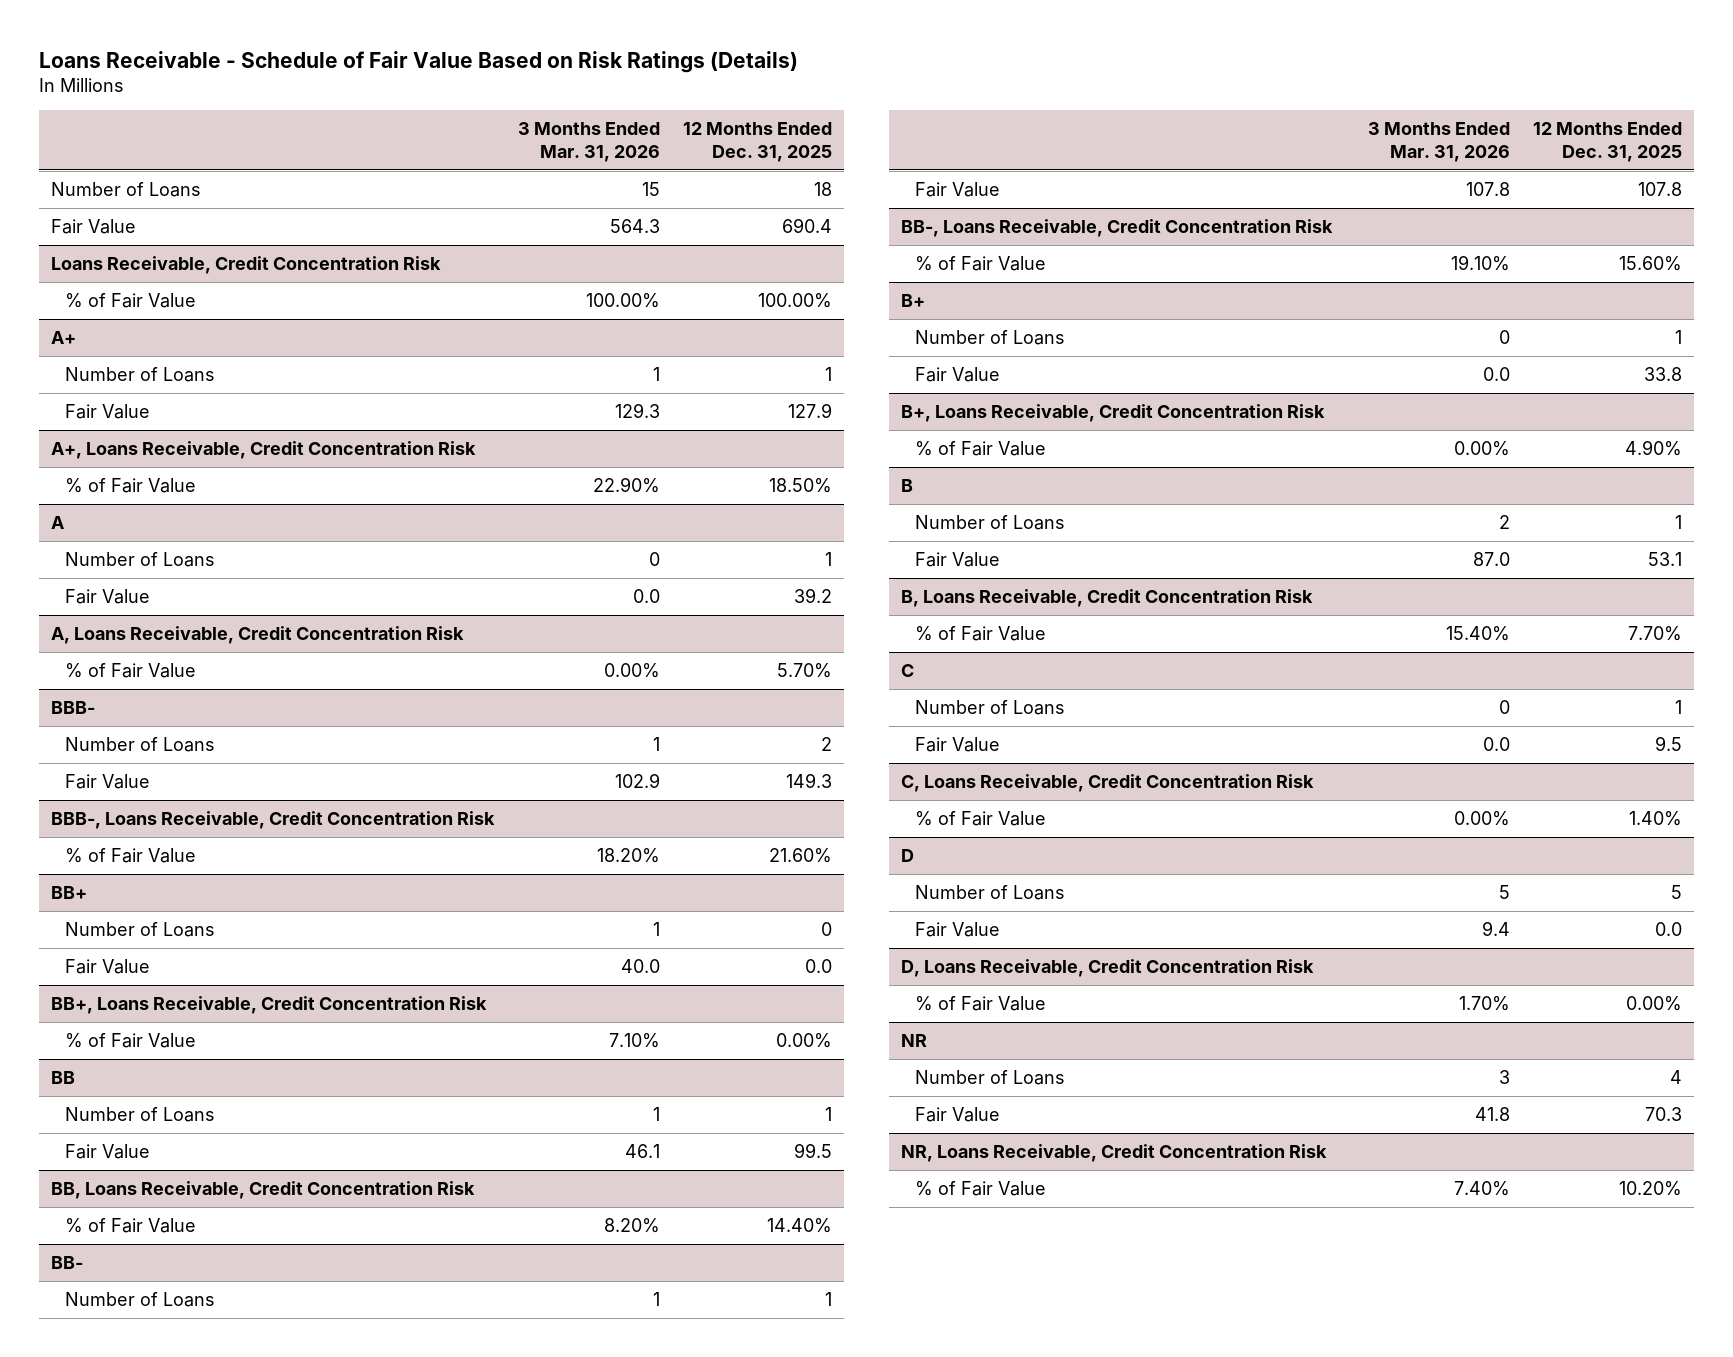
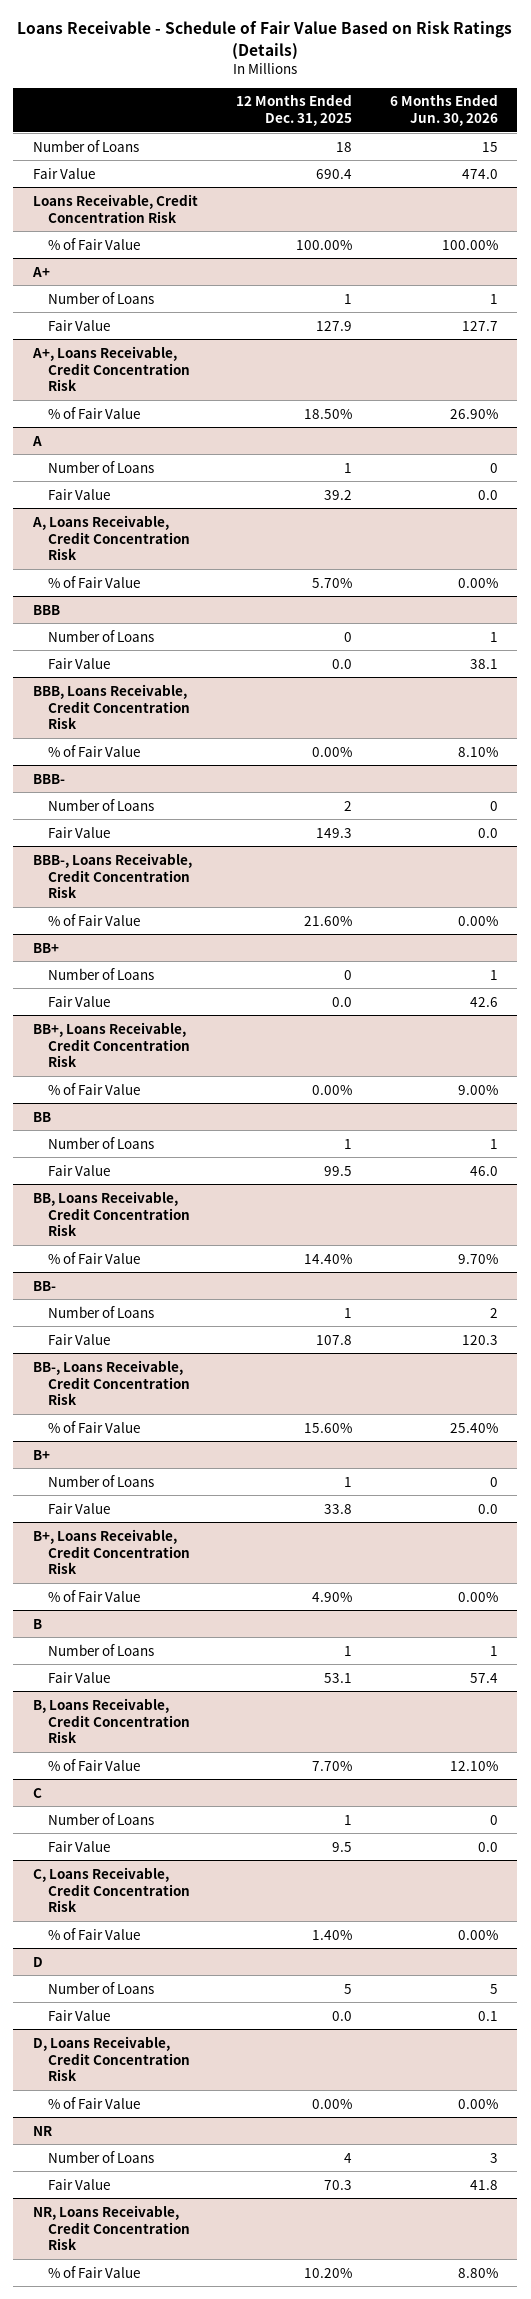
[517,122,660,163] 3 Months Ended Mar. 31, 2026 -> none
none -> [390,94,499,127] 6 Months Ended Jun. 30, 2026
none -> [32,604,60,615] BBB
none -> [48,629,155,642] Number of Loans
none -> [48,657,111,669] Fair Value
none -> [32,683,191,730] BBB, Loans Receivable, Credit Concentration Risk
none -> [48,744,141,757] % of Fair Value

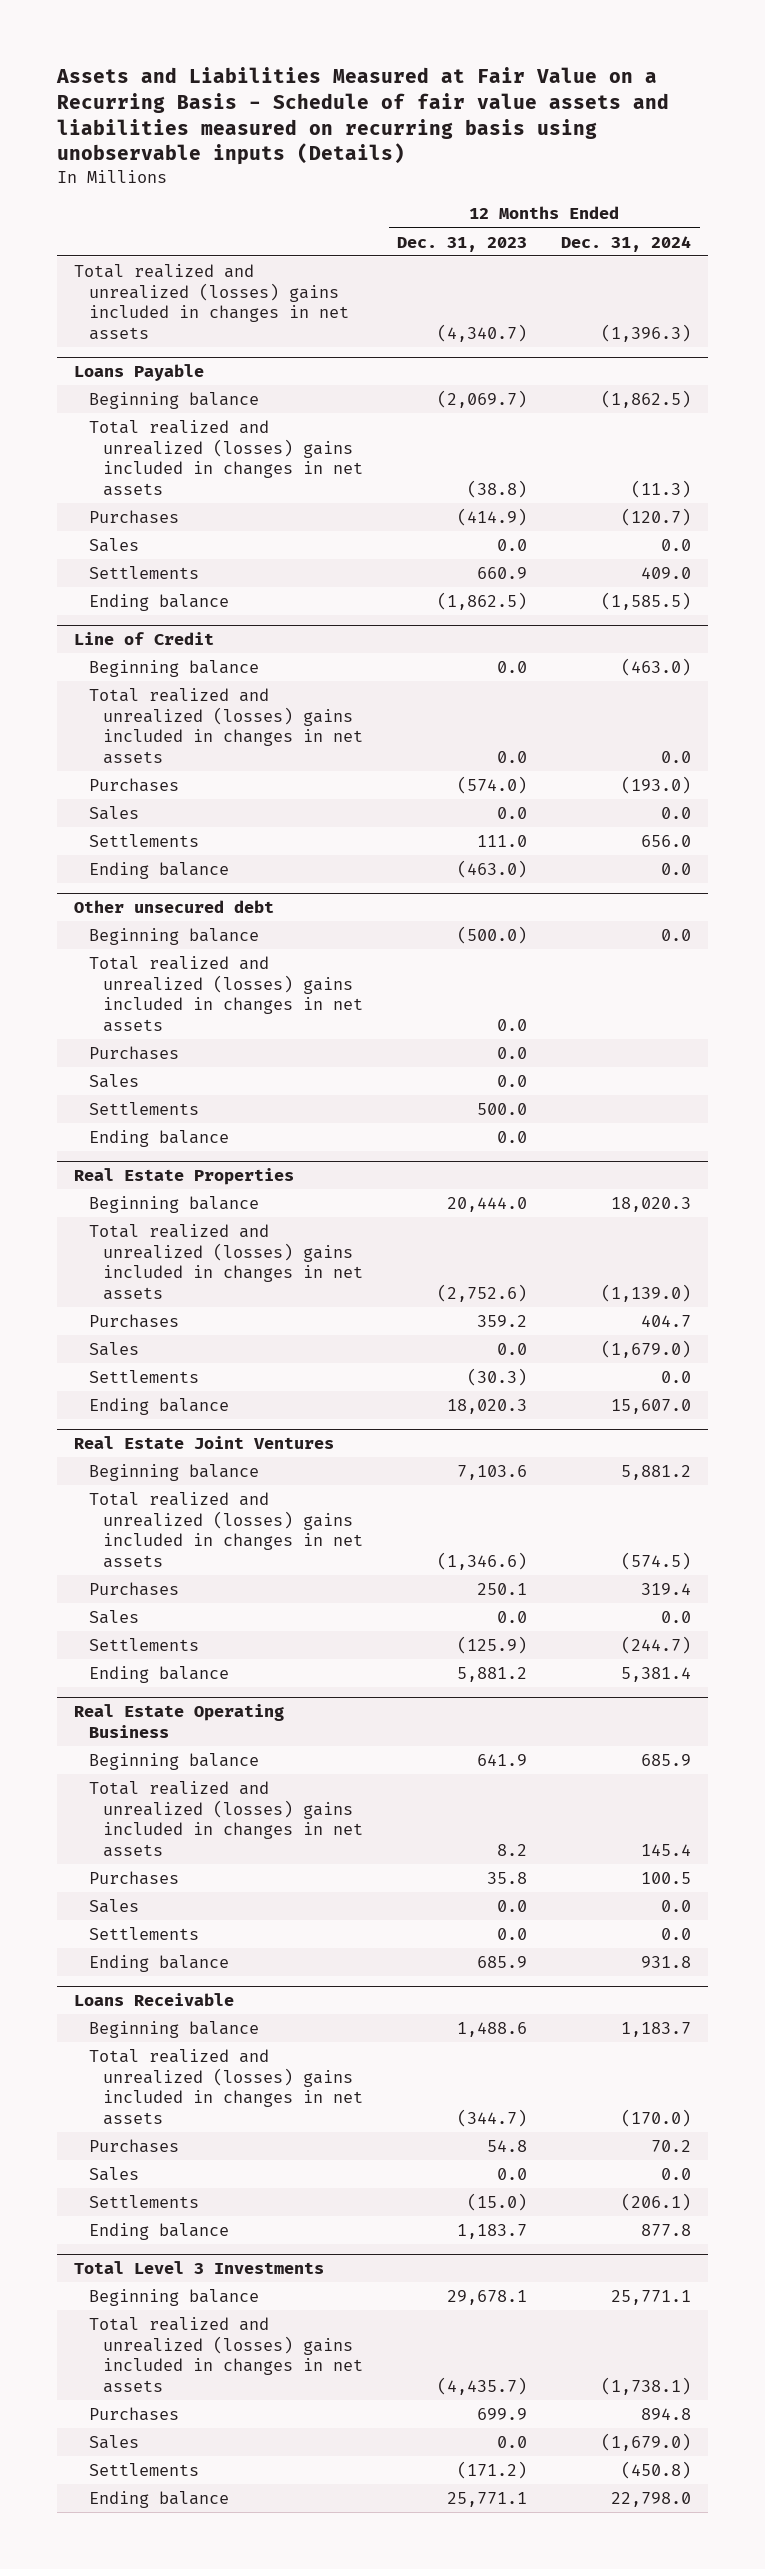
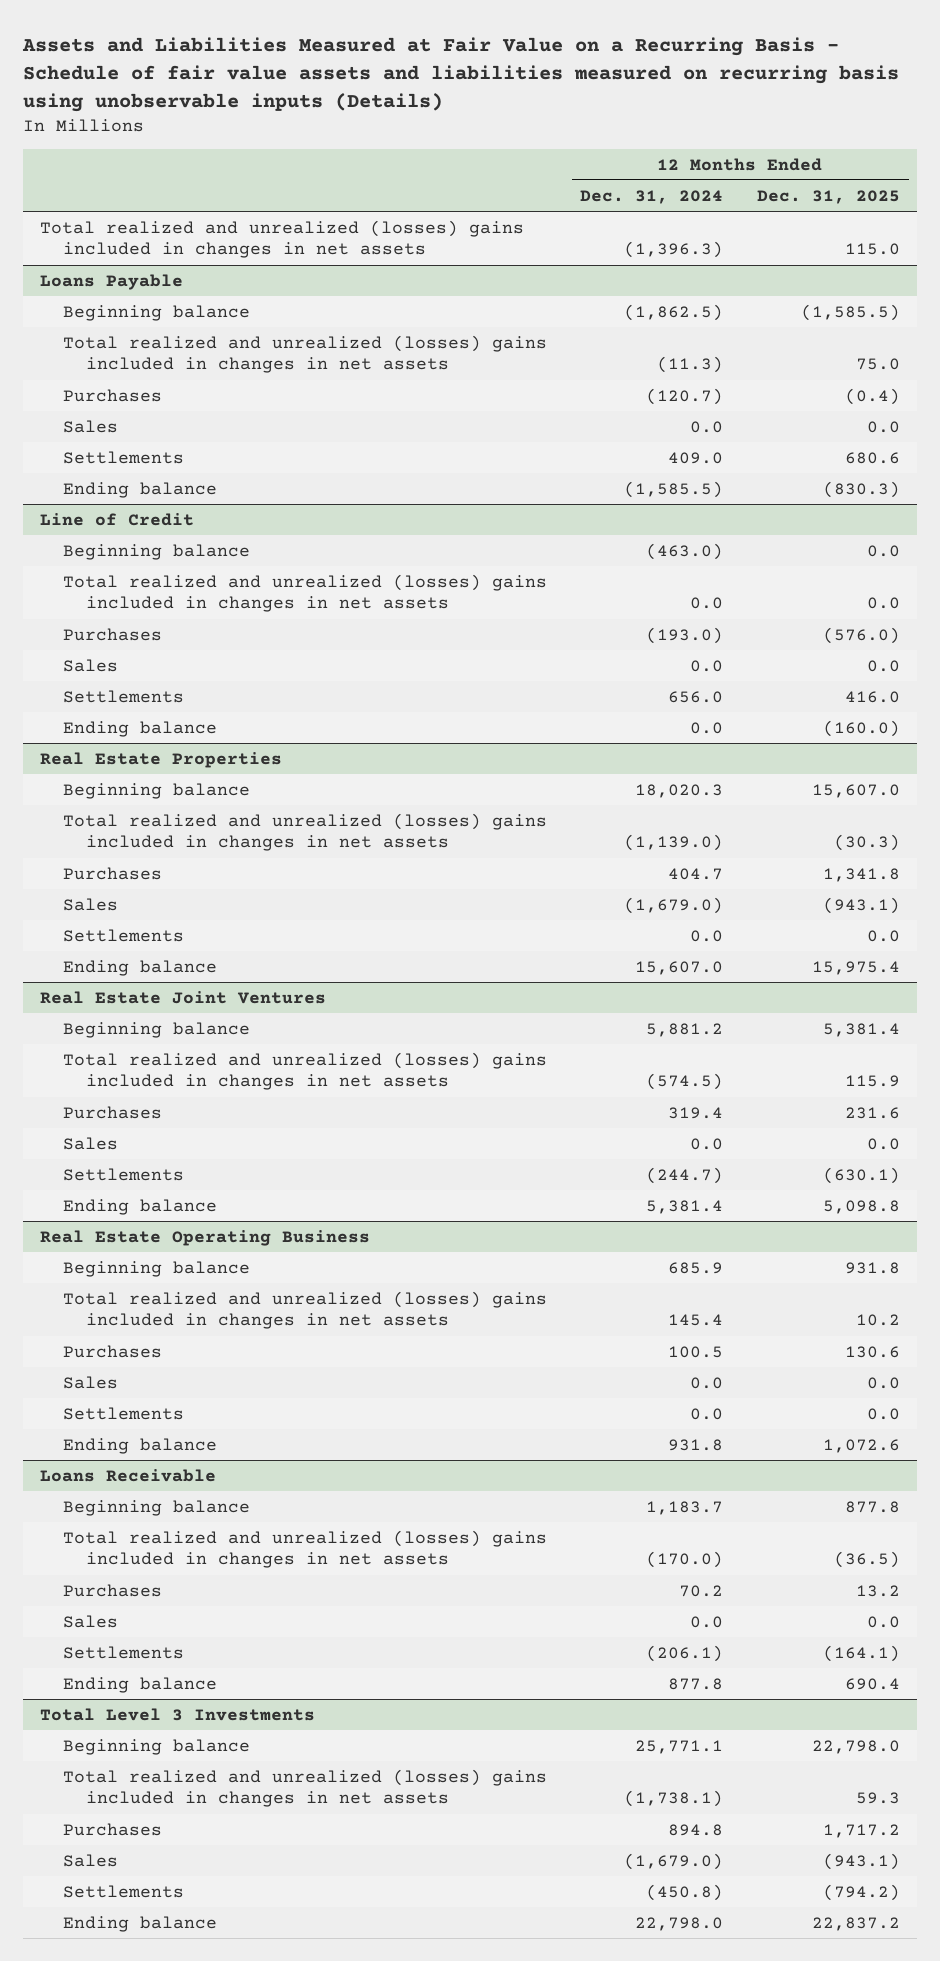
[397,236,528,252] Dec. 31, 2023 -> none
none -> [757,189,901,204] Dec. 31, 2025
[73,900,274,914] Other unsecured debt -> none
[88,927,259,945] Beginning balance -> none
[88,955,364,1032] Total realized and unrealized (losses) gains included in changes in net assets -> none
[88,1045,179,1060] Purchases -> none
[88,1073,139,1088] Sales -> none
[88,1101,199,1115] Settlements -> none
[88,1129,229,1147] Ending balance -> none

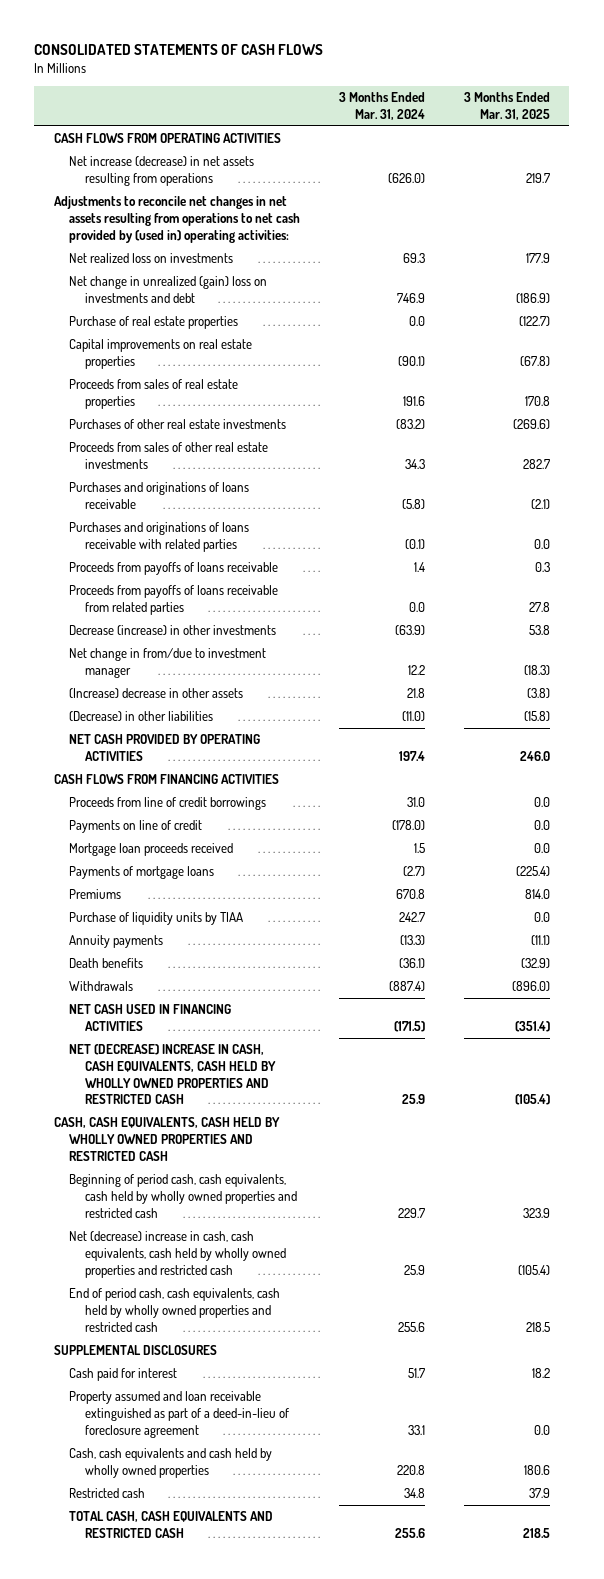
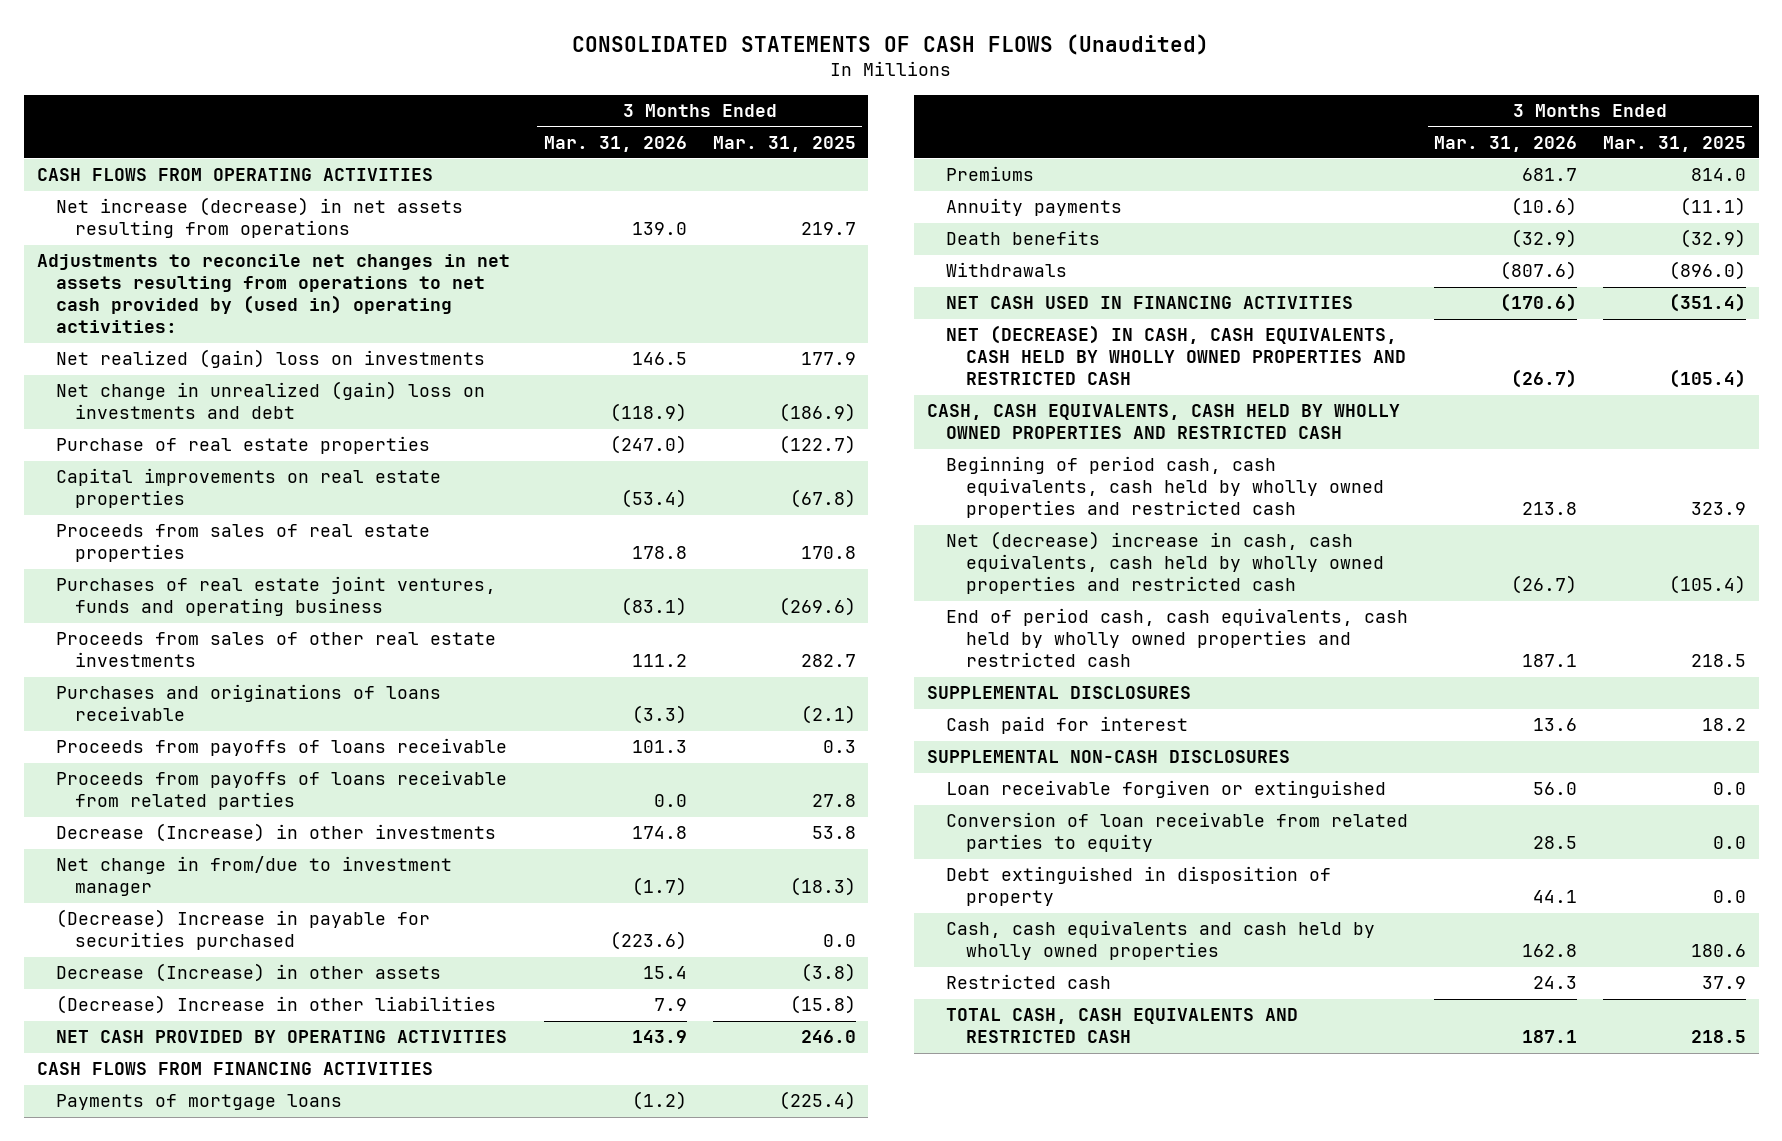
[34,43,324,55] CONSOLIDATED STATEMENTS OF CASH FLOWS -> [572,33,1210,55] CONSOLIDATED STATEMENTS OF CASH FLOWS (Unaudited)
[339,92,426,120] 3 Months Ended Mar. 31, 2024 -> none
none -> [543,135,687,152] Mar. 31, 2026
[69,253,234,264] Net realized loss on investments -> [55,349,485,369] Net realized (gain) loss on investments
[69,419,287,430] Purchases of other real estate investments -> [55,576,496,617] Purchases of real estate joint ventures, funds and operating business
[69,522,250,553] Purchases and originations of loans receivable with related parties -> none
[69,625,277,636] Decrease (increase) in other investments -> [55,823,496,843] Decrease (Increase) in other investments
none -> [55,909,430,951] (Decrease) Increase in payable for securities purchased
[69,688,244,699] (Increase) decrease in other assets -> [55,963,441,983] Decrease (Increase) in other assets
[69,711,214,722] (Decrease) in other liabilities -> [55,995,496,1015] (Decrease) Increase in other liabilities
[69,797,267,811] Proceeds from line of credit borrowings -> none
[69,820,203,834] Payments on line of credit -> none
[69,843,234,857] Mortgage loan proceeds received -> none
[69,912,244,926] Purchase of liquidity units by TIAA -> none
[69,1044,276,1105] NET (DECREASE) INCREASE IN CASH, CASH EQUIVALENTS, CASH HELD BY WHOLLY OWNED PROPERTIES AND RESTRICTED CASH -> [946,325,1406,386] NET (DECREASE) IN CASH, CASH EQUIVALENTS, CASH HELD BY WHOLLY OWNED PROPERTIES AND RESTRICTED CASH
[69,1391,289,1438] Property assumed and loan receivable extinguished as part of a deed-in-lieu of foreclosure agreement -> none
none -> [926,750,1290,764] SUPPLEMENTAL NON-CASH DISCLOSURES
none -> [946,780,1387,799] Loan receivable forgiven or extinguished
none -> [946,812,1409,853] Conversion of loan receivable from related parties to equity
none -> [946,866,1332,907] Debt extinguished in disposition of property

